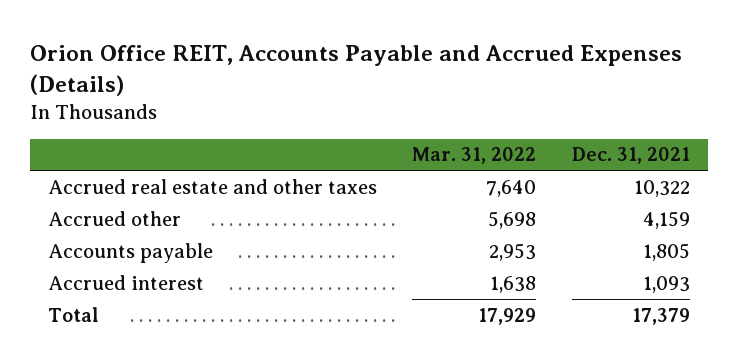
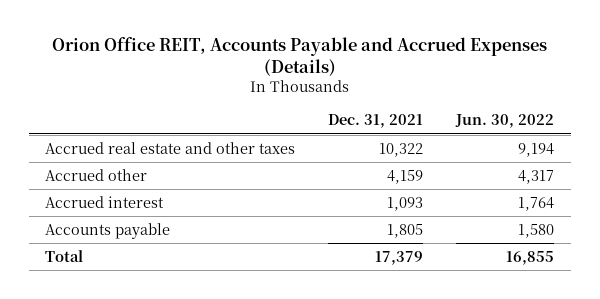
[412,147,537,165] Mar. 31, 2022 -> none
none -> [455,114,555,129] Jun. 30, 2022
[47,242,213,263] Accounts payable -> [45,222,171,239] Accounts payable

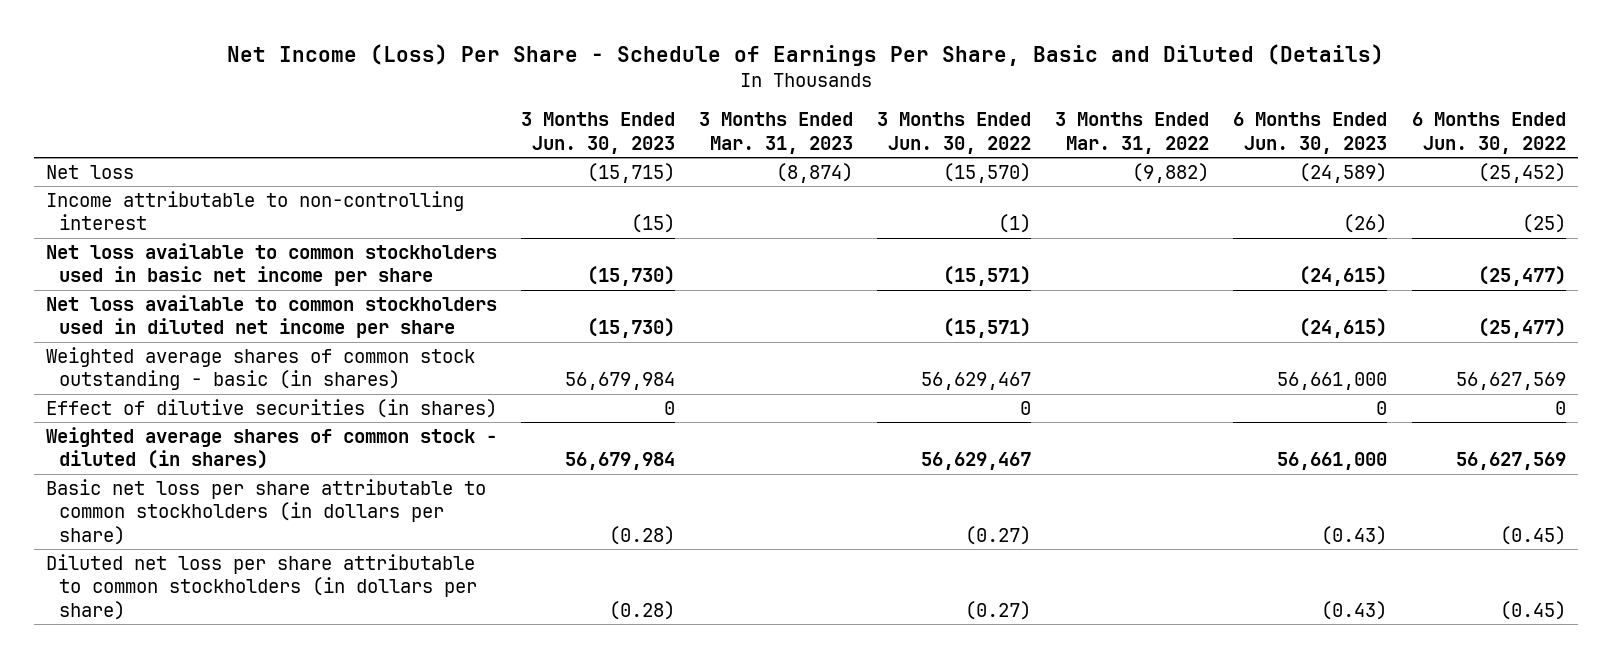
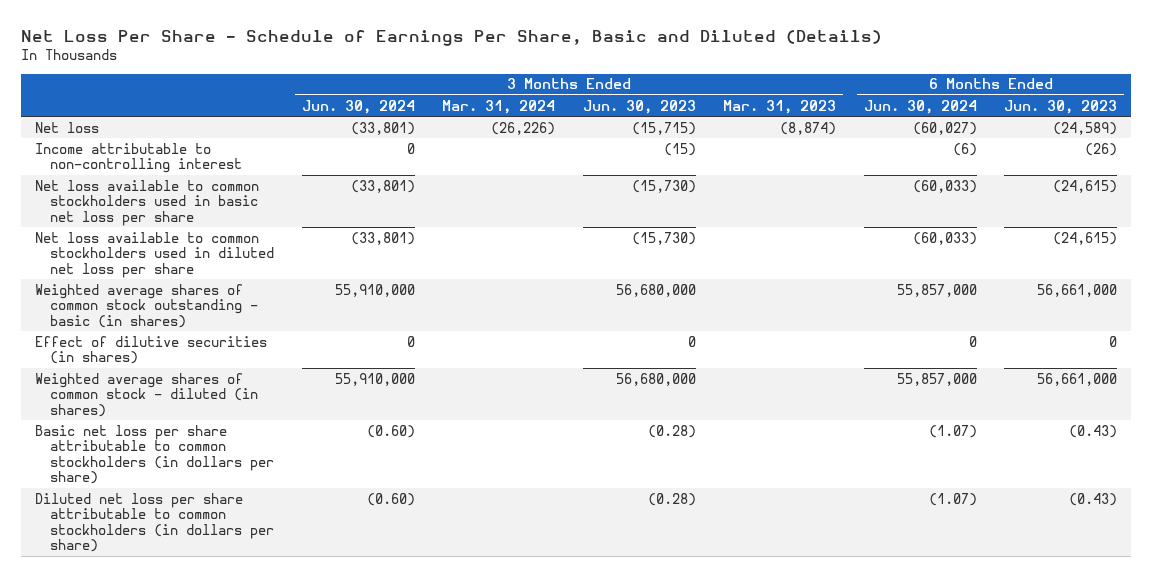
[226,44,1384,67] Net Income (Loss) Per Share - Schedule of Earnings Per Share, Basic and Diluted (Details) -> [21,30,883,47] Net Loss Per Share - Schedule of Earnings Per Share, Basic and Diluted (Details)
[877,112,1032,154] 3 Months Ended Jun. 30, 2022 -> none
[1055,112,1210,154] 3 Months Ended Mar. 31, 2022 -> none
[1411,112,1566,154] 6 Months Ended Jun. 30, 2022 -> none
none -> [301,99,415,114] Jun. 30, 2024
none -> [442,99,556,114] Mar. 31, 2024
none -> [863,99,977,114] Jun. 30, 2024
[46,242,498,287] Net loss available to common stockholders used in basic net income per share -> [35,179,260,226] Net loss available to common stockholders used in basic net loss per share
[46,294,498,339] Net loss available to common stockholders used in diluted net income per share -> [35,231,275,278] Net loss available to common stockholders used in diluted net loss per share
[565,372,676,391] 56,679,984 -> [615,283,696,297] 56,680,000
[565,452,676,471] 56,679,984 -> [615,372,696,386] 56,680,000

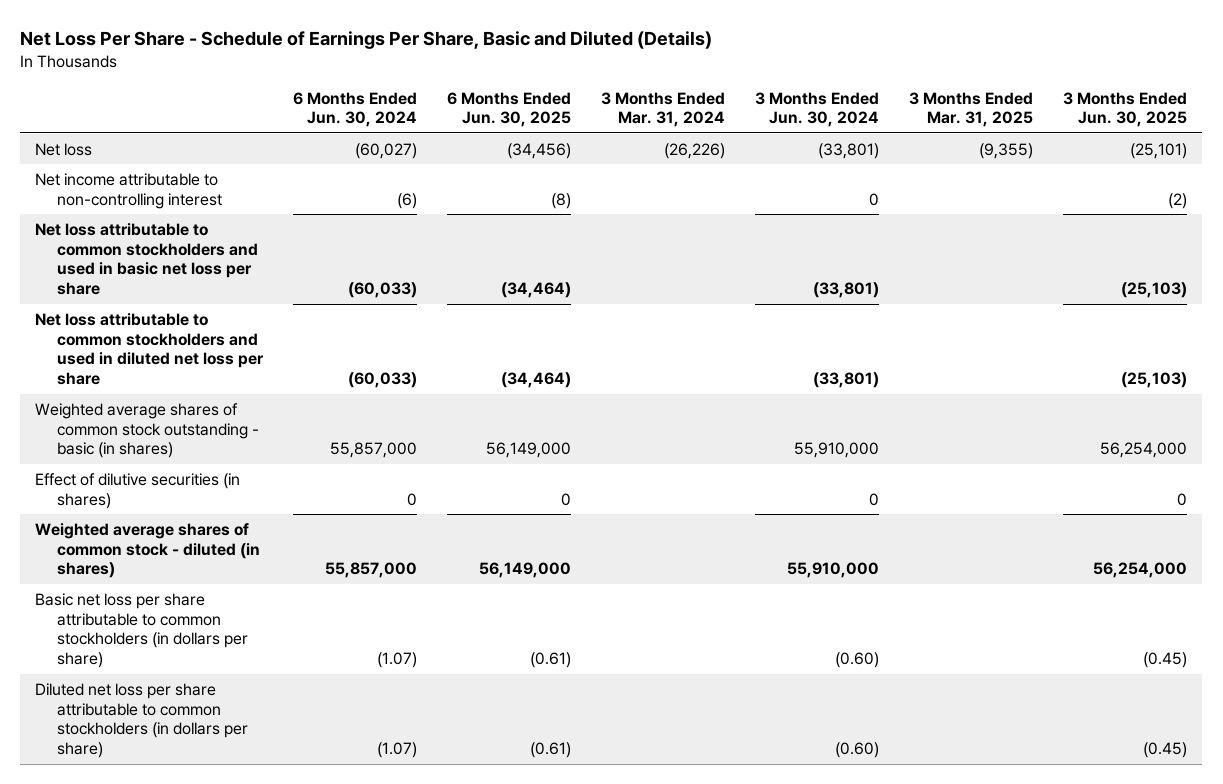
[582,99,696,114] Jun. 30, 2023 -> none
[723,99,837,114] Mar. 31, 2023 -> none
[1004,99,1118,114] Jun. 30, 2023 -> none
none -> [447,91,572,128] 6 Months Ended Jun. 30, 2025
none -> [909,91,1034,128] 3 Months Ended Mar. 31, 2025
none -> [1063,91,1188,128] 3 Months Ended Jun. 30, 2025
[35,142,243,174] Income attributable to non-controlling interest -> [35,172,223,209] Net income attributable to non-controlling interest
[35,179,260,226] Net loss available to common stockholders used in basic net loss per share -> [35,222,259,296] Net loss attributable to common stockholders and used in basic net loss per share
[35,231,275,278] Net loss available to common stockholders used in diluted net loss per share -> [35,312,265,386] Net loss attributable to common stockholders and used in diluted net loss per share

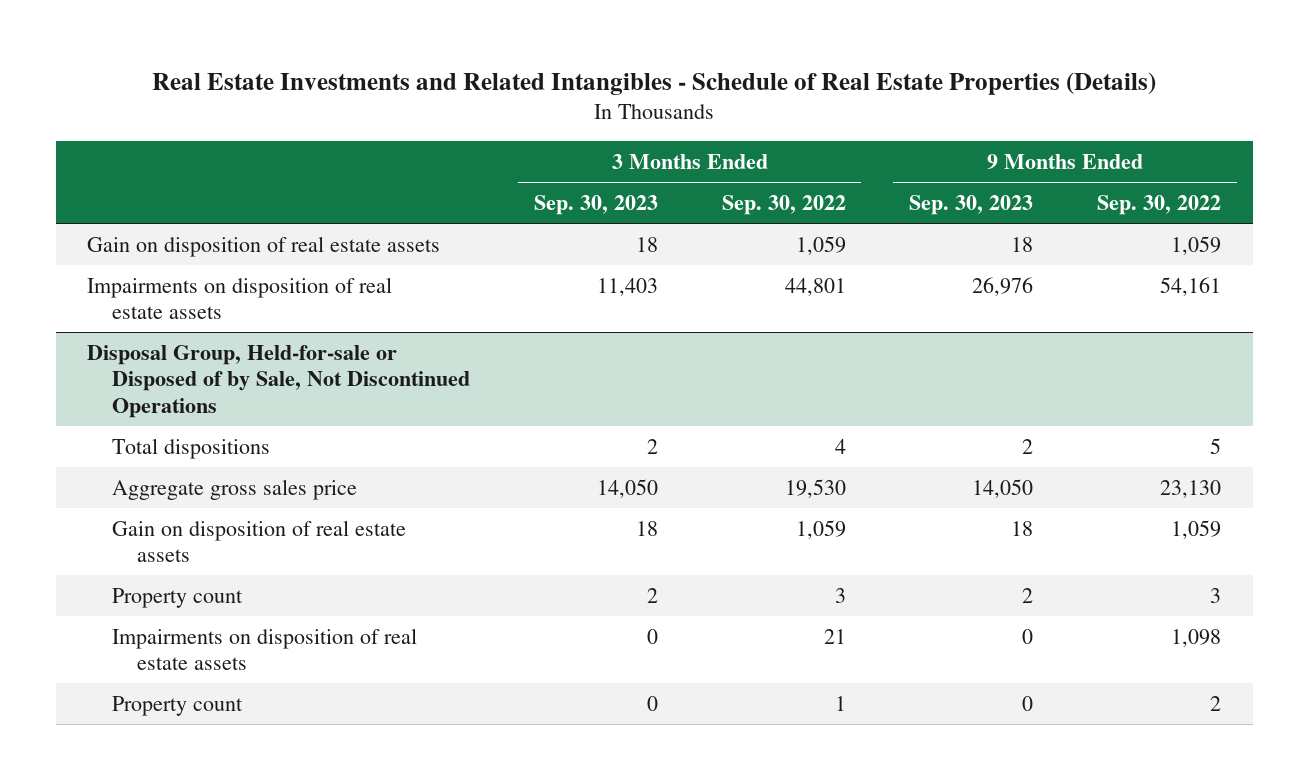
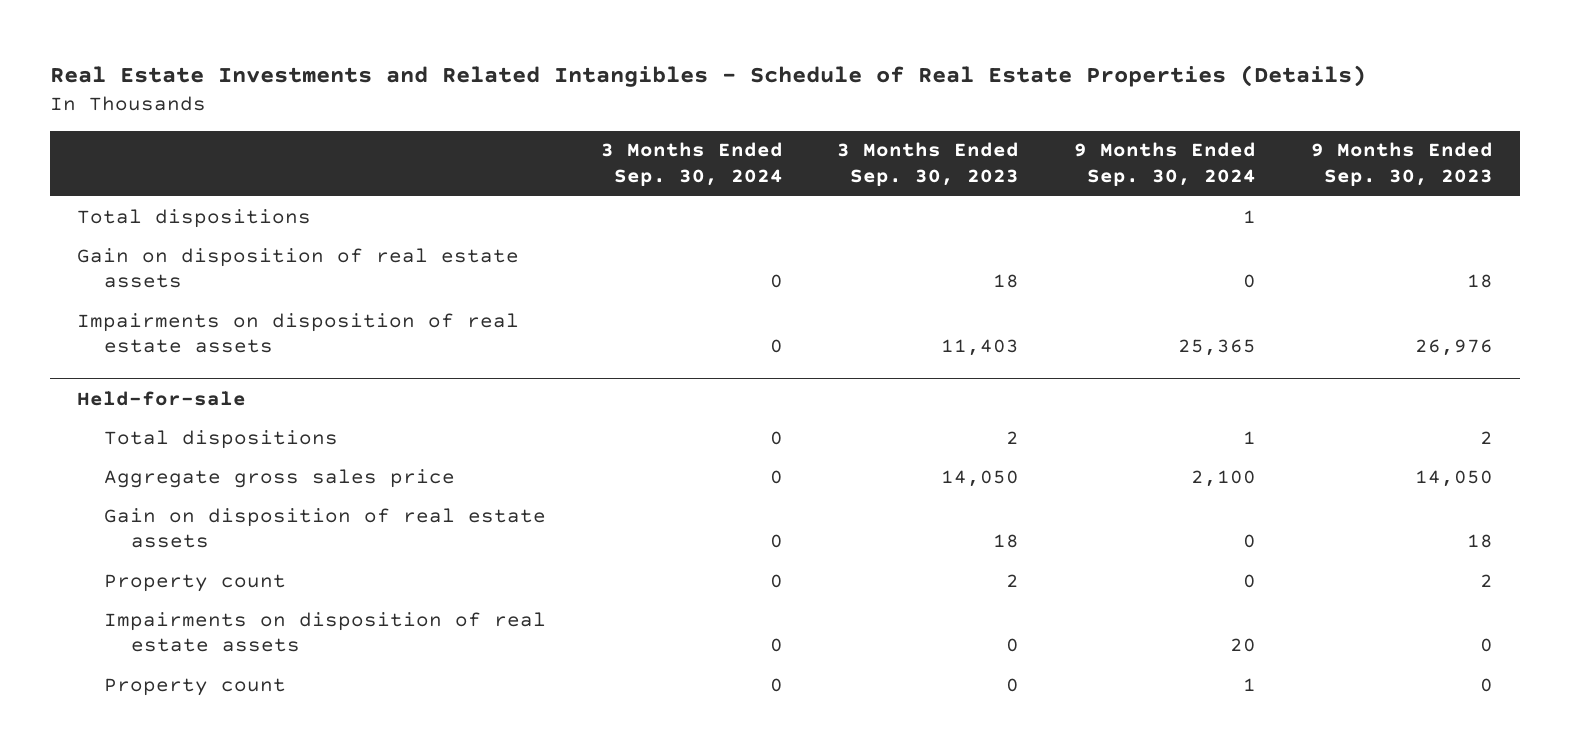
[721,194,846,215] Sep. 30, 2022 -> none
[1096,194,1221,215] Sep. 30, 2022 -> none
none -> [600,142,783,187] 3 Months Ended Sep. 30, 2024
none -> [1073,142,1256,187] 9 Months Ended Sep. 30, 2024
none -> [76,208,311,228] Total dispositions
[87,344,471,418] Disposal Group, Held-for-sale or Disposed of by Sale, Not Discontinued Operations -> [76,390,246,406] Held-for-sale

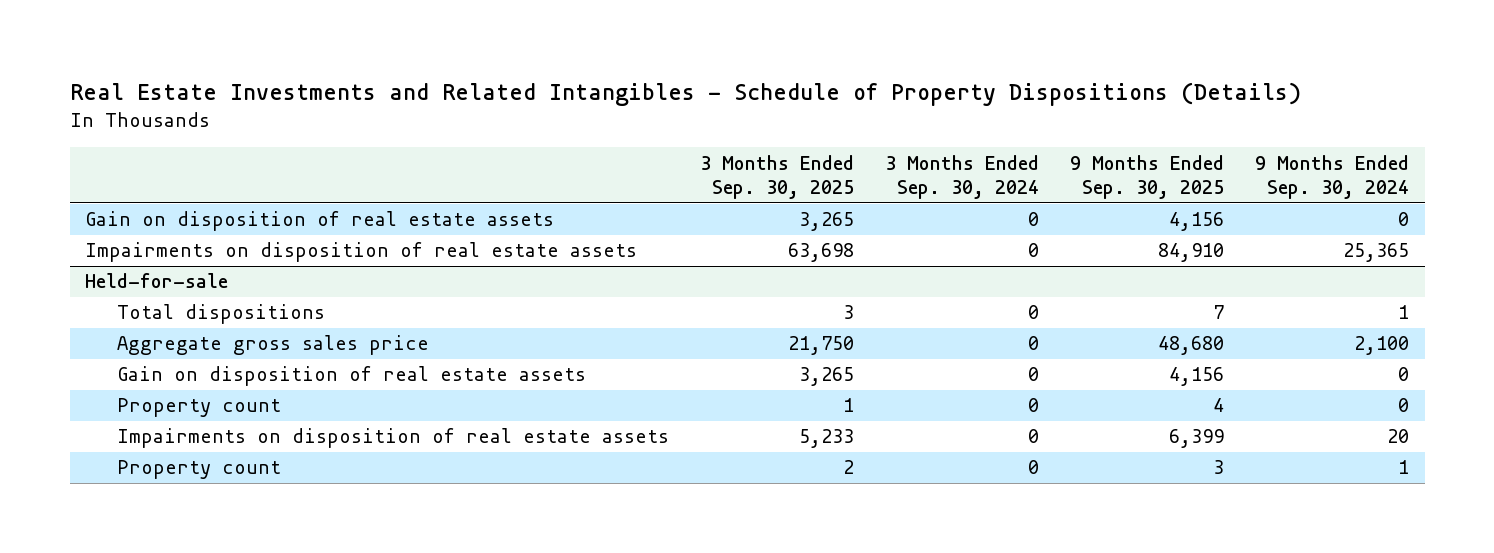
[49,64,1366,87] Real Estate Investments and Related Intangibles - Schedule of Real Estate Properties (Details) -> [69,82,1301,107] Real Estate Investments and Related Intangibles - Schedule of Property Dispositions (Details)
[837,142,1020,187] 3 Months Ended Sep. 30, 2023 -> none
[1310,142,1493,187] 9 Months Ended Sep. 30, 2023 -> none
none -> [699,154,854,200] 3 Months Ended Sep. 30, 2025
none -> [1069,154,1224,200] 9 Months Ended Sep. 30, 2025
[76,208,311,228] Total dispositions -> none

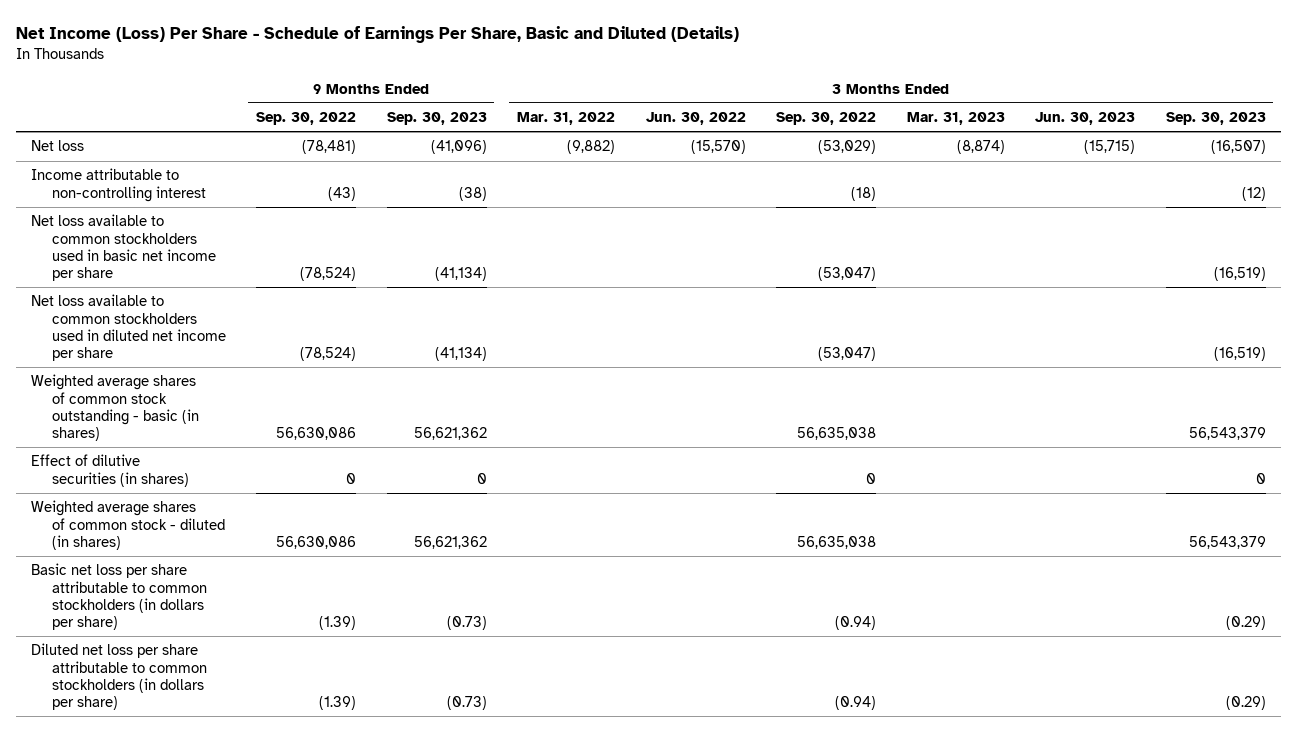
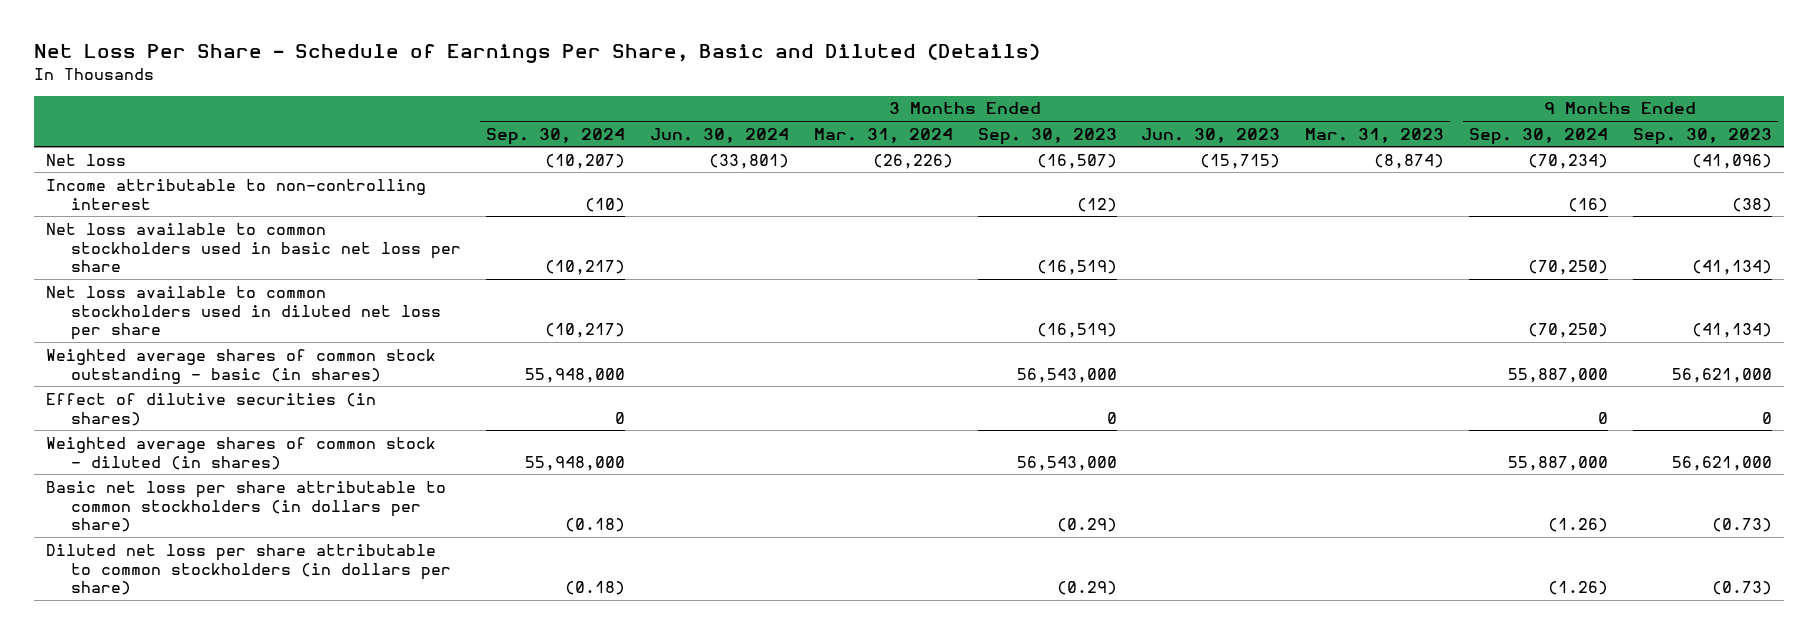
[15,26,739,44] Net Income (Loss) Per Share - Schedule of Earnings Per Share, Basic and Diluted (Details) -> [33,43,1040,64] Net Loss Per Share - Schedule of Earnings Per Share, Basic and Diluted (Details)
[256,112,357,126] Sep. 30, 2022 -> none
[517,112,616,126] Mar. 31, 2022 -> none
[645,112,746,126] Jun. 30, 2022 -> none
[776,112,877,126] Sep. 30, 2022 -> none
none -> [486,127,626,145] Sep. 30, 2024
none -> [650,127,790,143] Jun. 30, 2024
none -> [813,127,953,143] Mar. 31, 2024
none -> [1468,127,1608,145] Sep. 30, 2024
[31,214,216,282] Net loss available to common stockholders used in basic net income per share -> [46,222,462,273] Net loss available to common stockholders used in basic net loss per share
[31,294,226,362] Net loss available to common stockholders used in diluted net income per share -> [46,285,442,341] Net loss available to common stockholders used in diluted net loss per share
[413,427,487,441] 56,621,362 -> [1671,367,1772,383] 56,621,000
[1188,427,1266,441] 56,543,379 -> [1016,367,1117,383] 56,543,000
[413,535,487,549] 56,621,362 -> [1671,455,1772,471] 56,621,000
[1188,535,1266,549] 56,543,379 -> [1016,455,1117,471] 56,543,000

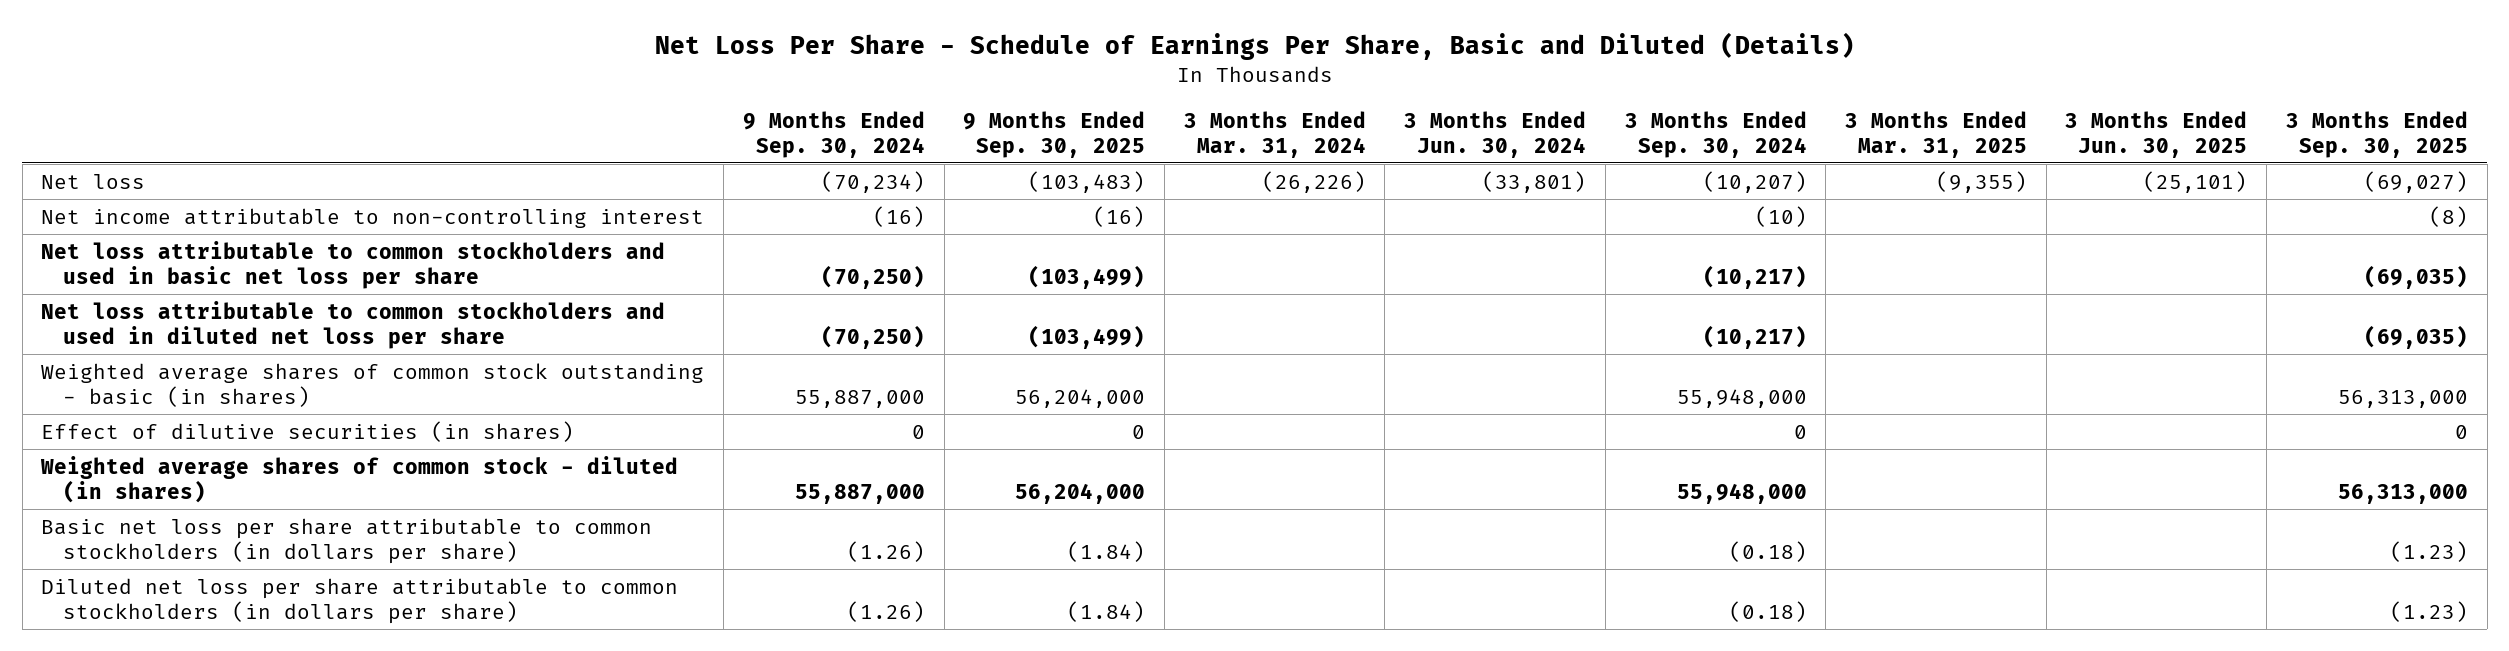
[977,127,1117,145] Sep. 30, 2023 -> none
[1141,127,1281,143] Jun. 30, 2023 -> none
[1305,127,1445,143] Mar. 31, 2023 -> none
[1632,127,1772,145] Sep. 30, 2023 -> none
none -> [963,110,1146,158] 9 Months Ended Sep. 30, 2025
none -> [1844,110,2027,158] 3 Months Ended Mar. 31, 2025
none -> [2065,110,2248,158] 3 Months Ended Jun. 30, 2025
none -> [2285,110,2468,158] 3 Months Ended Sep. 30, 2025
[46,178,427,210] Income attributable to non-controlling interest -> [41,207,705,228] Net income attributable to non-controlling interest
[46,222,462,273] Net loss available to common stockholders used in basic net loss per share -> [41,240,666,289] Net loss attributable to common stockholders and used in basic net loss per share
[46,285,442,341] Net loss available to common stockholders used in diluted net loss per share -> [41,300,666,349] Net loss attributable to common stockholders and used in diluted net loss per share

